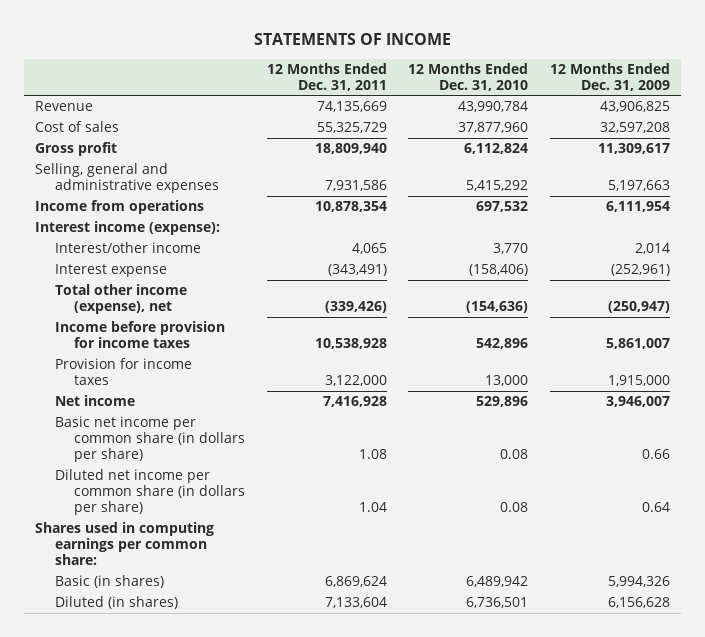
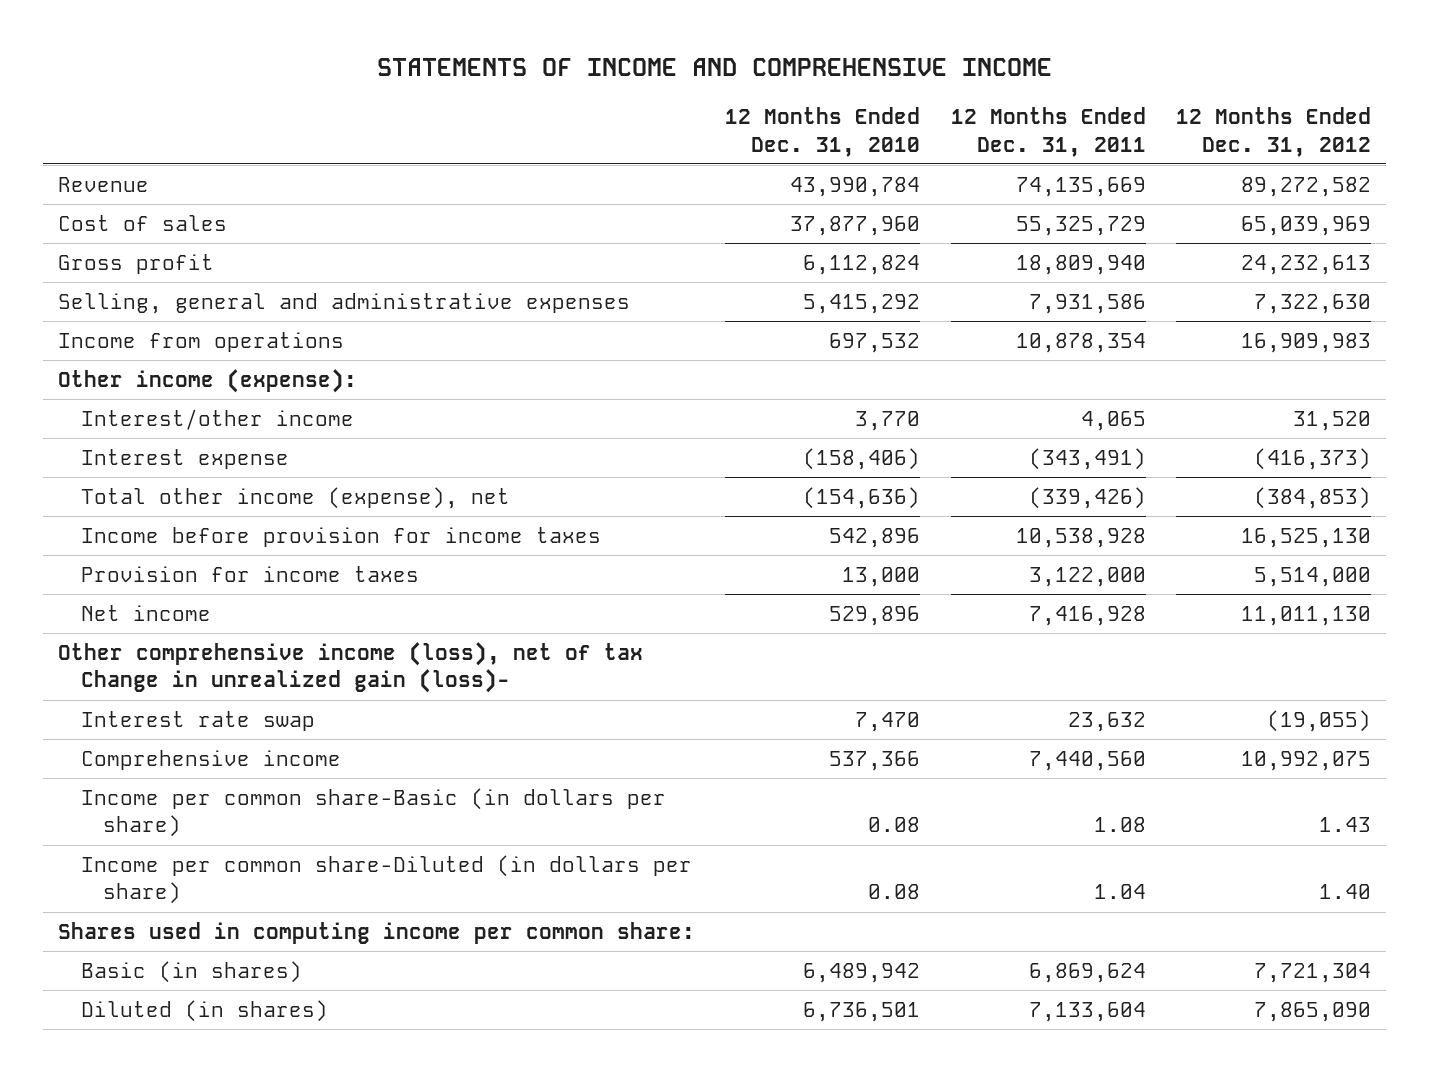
[254,33,452,46] STATEMENTS OF INCOME -> [376,58,1052,77] STATEMENTS OF INCOME AND COMPREHENSIVE INCOME
[549,62,670,91] 12 Months Ended Dec. 31, 2009 -> none
none -> [1175,107,1371,157] 12 Months Ended Dec. 31, 2012
[34,221,220,236] Interest income (expense): -> [58,368,358,393] Other income (expense):
none -> [58,641,644,694] Other comprehensive income (loss), net of tax Change in unrealized gain (loss)-
none -> [80,710,315,731] Interest rate swap
none -> [80,749,341,770] Comprehensive income
[54,416,246,463] Basic net income per common share (in dollars per share) -> [80,787,666,838] Income per common share-Basic (in dollars per share)
[54,469,246,516] Diluted net income per common share (in dollars per share) -> [80,854,692,905] Income per common share-Diluted (in dollars per share)
[34,522,214,566] Shares used in computing earnings per common share: -> [58,921,696,944] Shares used in computing income per common share:

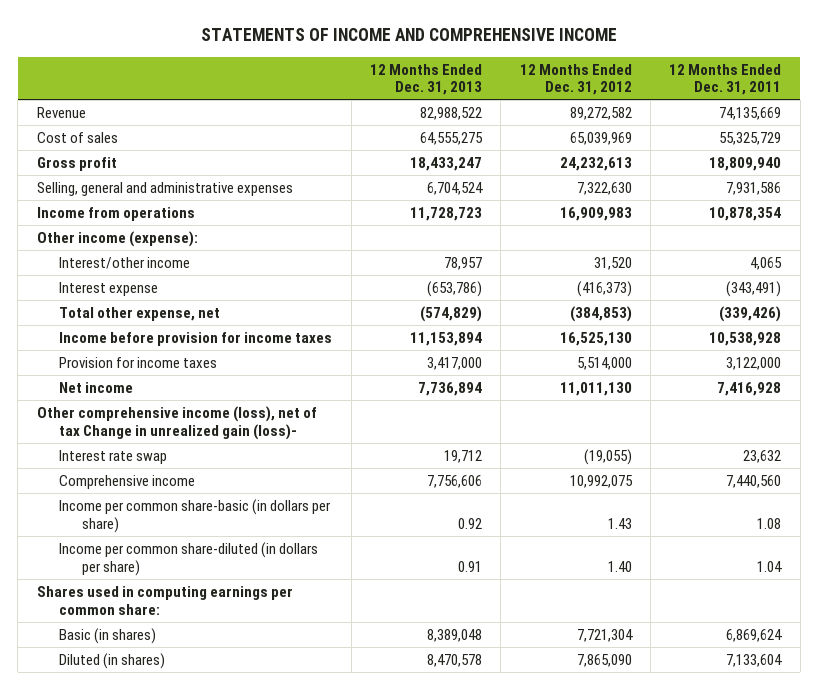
[725,107,921,157] 12 Months Ended Dec. 31, 2010 -> none
none -> [369,63,482,96] 12 Months Ended Dec. 31, 2013
[80,486,510,509] Total other income (expense), net -> [59,306,221,321] Total other expense, net
[80,787,666,838] Income per common share-Basic (in dollars per share) -> [59,498,332,533] Income per common share-basic (in dollars per share)
[80,854,692,905] Income per common share-Diluted (in dollars per share) -> [59,541,319,576] Income per common share-diluted (in dollars per share)
[58,921,696,944] Shares used in computing income per common share: -> [36,585,293,615] Shares used in computing earnings per common share:

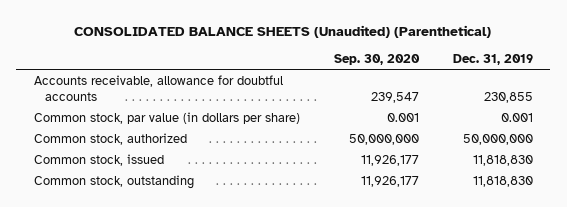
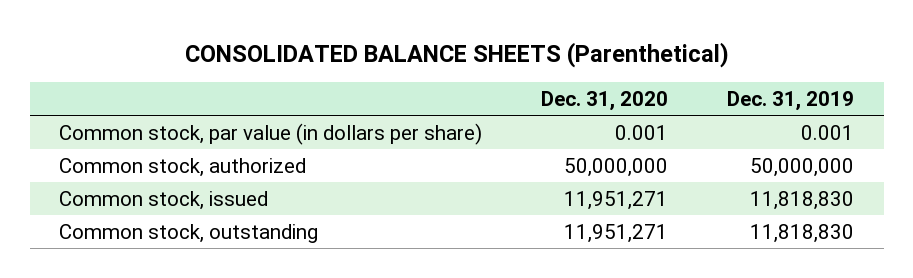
[74,24,492,38] CONSOLIDATED BALANCE SHEETS (Unaudited) (Parenthetical) -> [184,41,729,68] CONSOLIDATED BALANCE SHEETS (Parenthetical)
[333,53,420,65] Sep. 30, 2020 -> none
none -> [541,91,669,112] Dec. 31, 2020
[33,74,283,101] Accounts receivable, allowance for doubtful accounts -> none

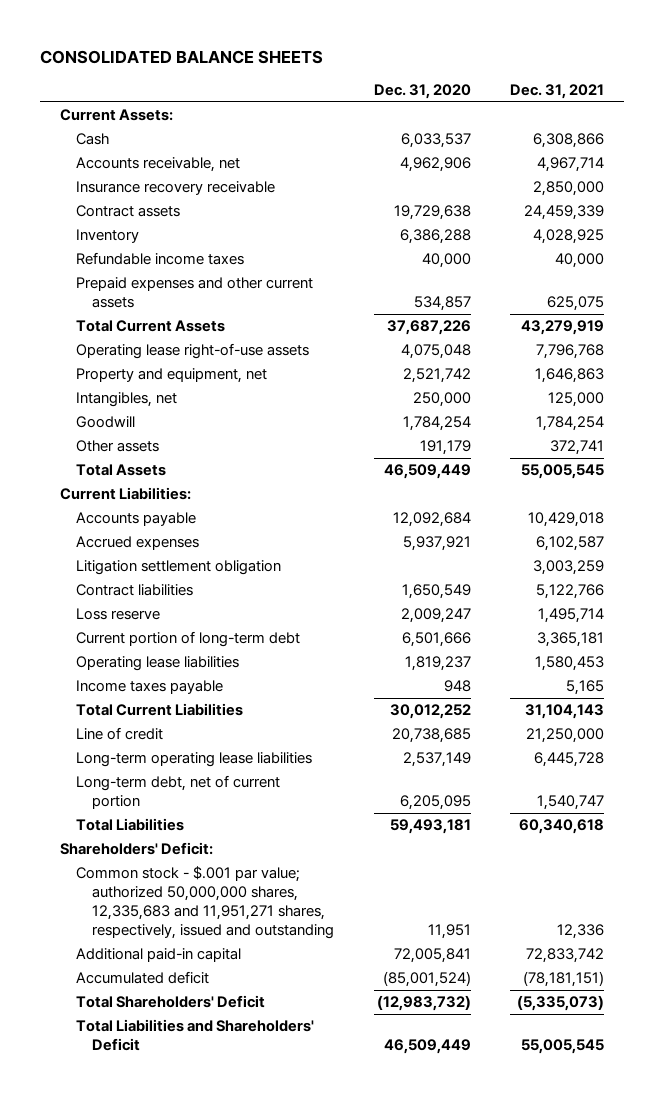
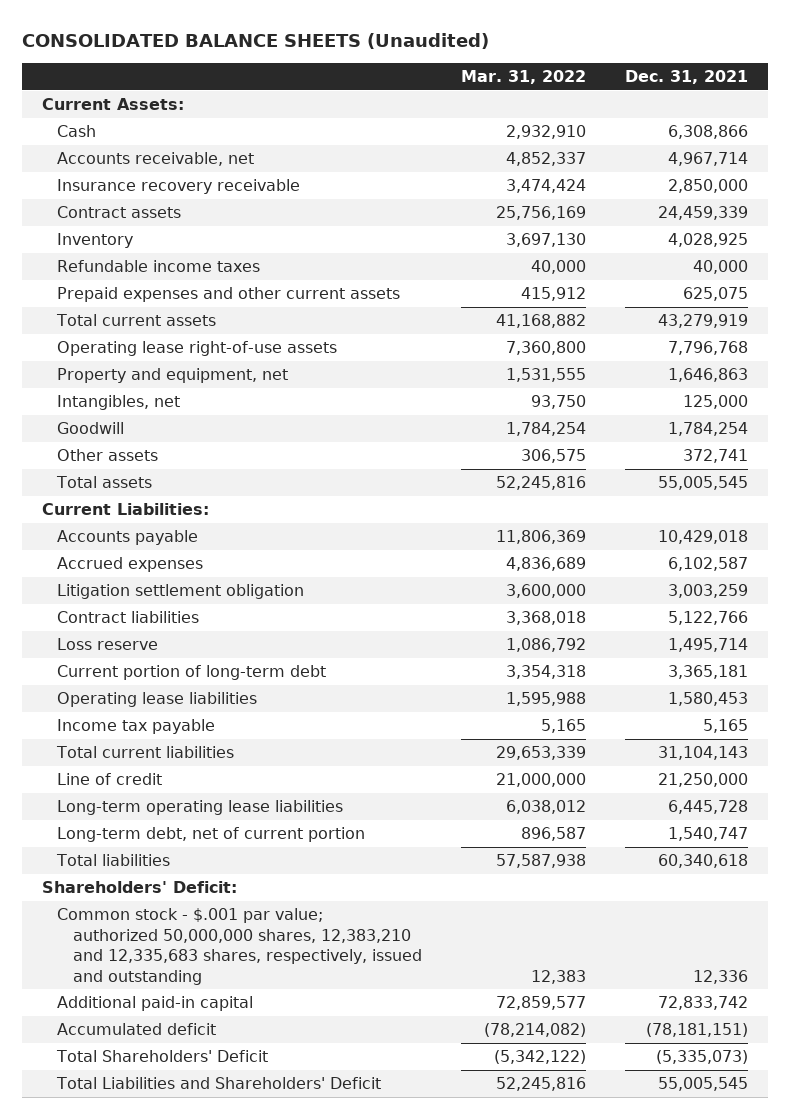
[39,49,323,64] CONSOLIDATED BALANCE SHEETS -> [22,32,490,49] CONSOLIDATED BALANCE SHEETS (Unaudited)
[373,83,471,99] Dec. 31, 2020 -> none
none -> [460,69,586,84] Mar. 31, 2022
[75,320,225,333] Total Current Assets -> [56,314,217,327] Total current assets
[75,464,166,477] Total Assets -> [56,476,153,489] Total assets
[75,680,223,695] Income taxes payable -> [57,719,216,735] Income tax payable
[75,703,243,717] Total Current Liabilities -> [56,746,235,759] Total current liabilities
[75,818,184,832] Total Liabilities -> [56,854,171,867] Total liabilities
[75,866,335,940] Common stock - $.001 par value; authorized 50,000,000 shares, 12,335,683 and 11,951,271 shares, respectively, issued and outstanding -> [57,908,422,985] Common stock - $.001 par value; authorized 50,000,000 shares, 12,383,210 and 12,335,683 shares, respectively, issued and outstanding

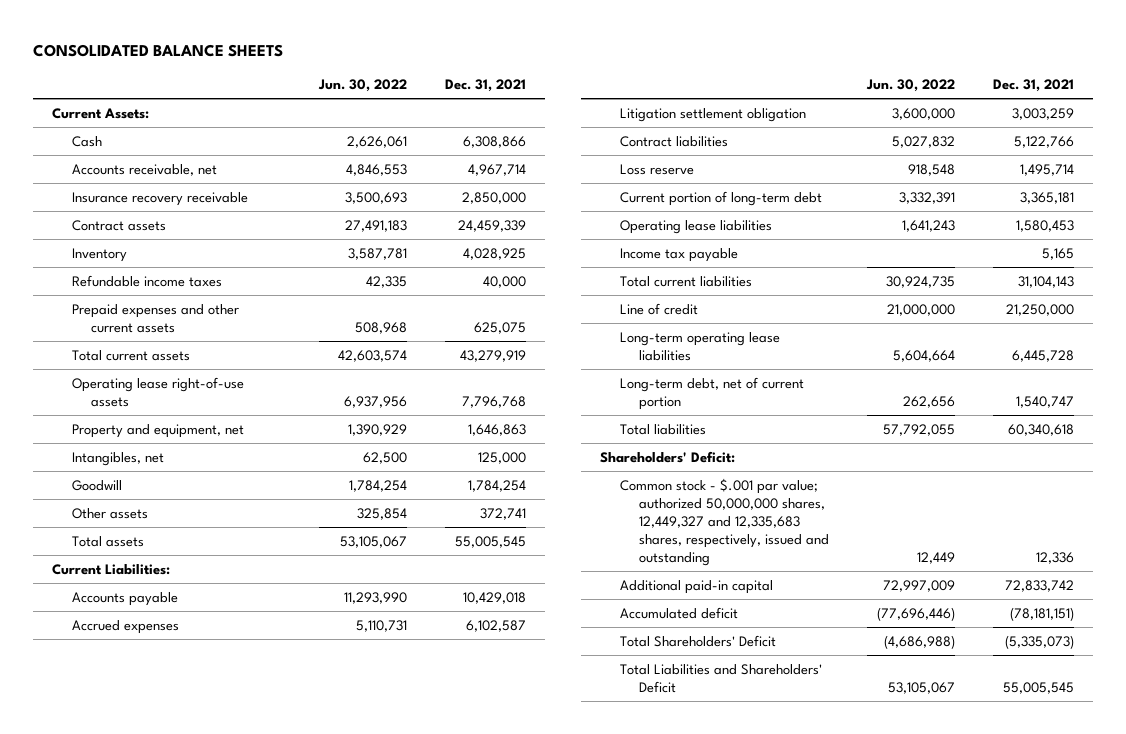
[22,32,490,49] CONSOLIDATED BALANCE SHEETS (Unaudited) -> [33,43,284,57] CONSOLIDATED BALANCE SHEETS
[460,69,586,84] Mar. 31, 2022 -> none
none -> [318,79,408,93] Jun. 30, 2022
[57,908,422,985] Common stock - $.001 par value; authorized 50,000,000 shares, 12,383,210 and 12,335,683 shares, respectively, issued and outstanding -> [619,477,830,566] Common stock - $.001 par value; authorized 50,000,000 shares, 12,449,327 and 12,335,683 shares, respectively, issued and outstanding

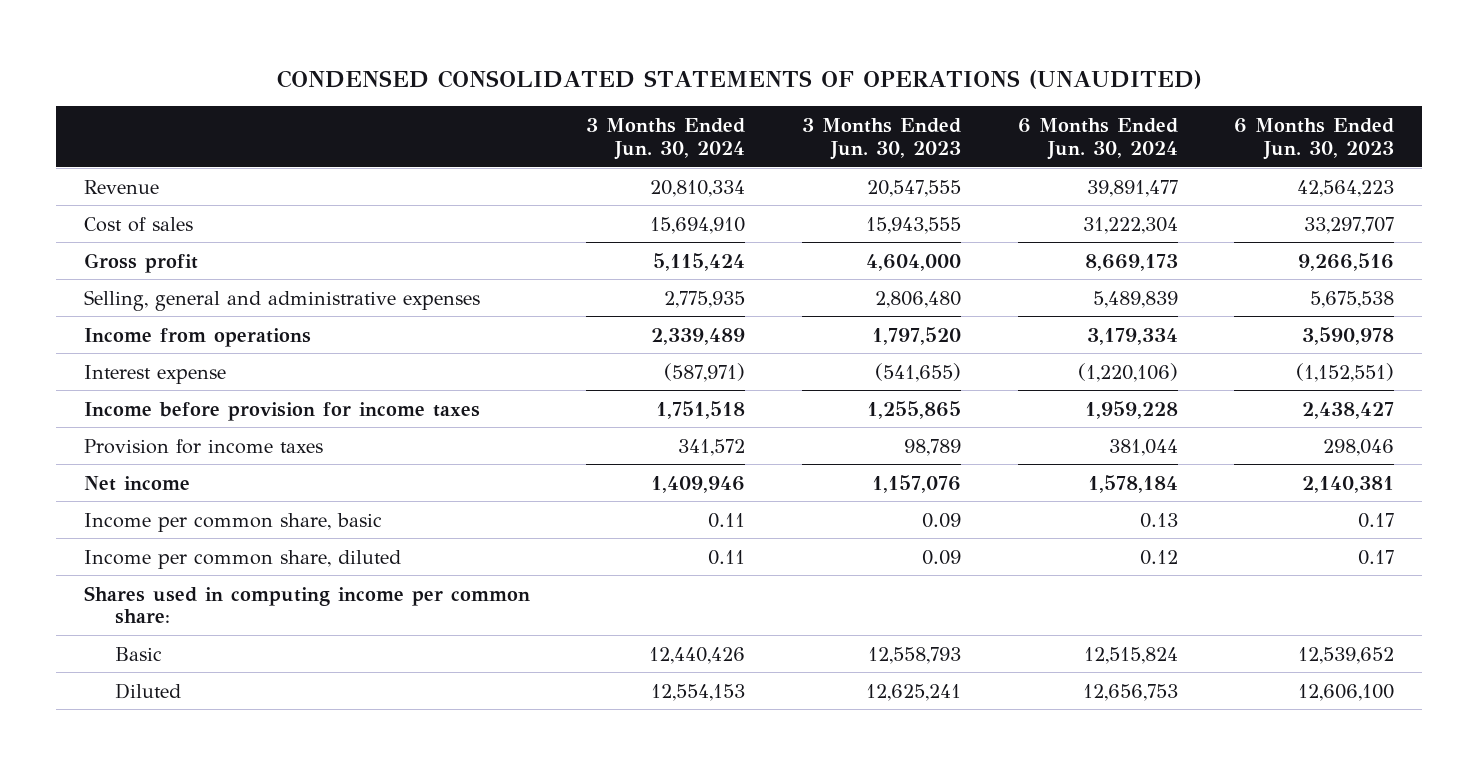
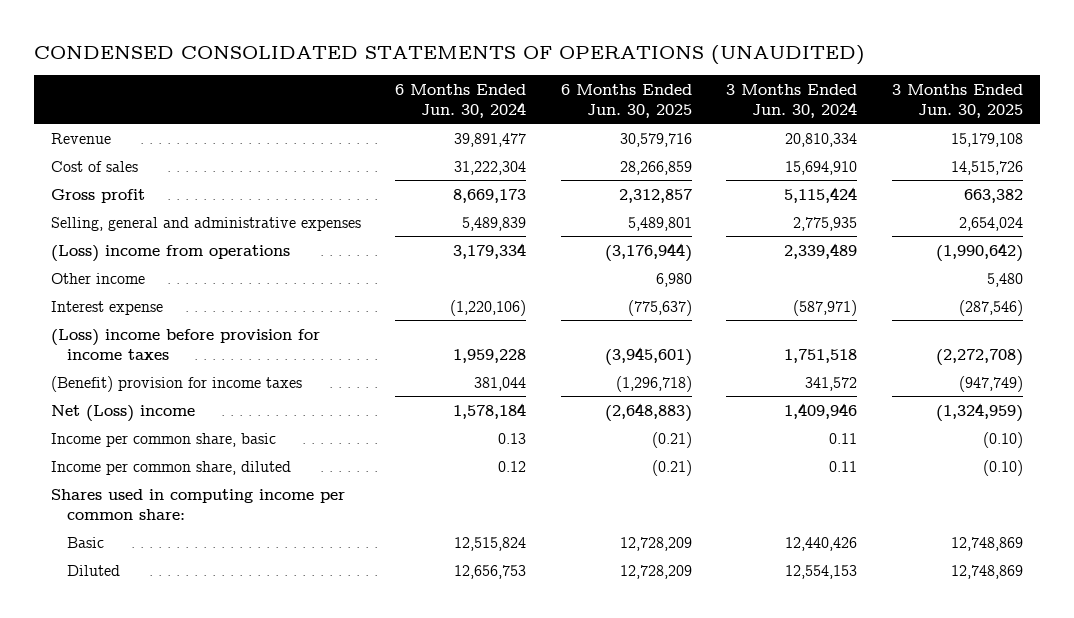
[801,117,961,160] 3 Months Ended Jun. 30, 2023 -> none
[1234,117,1395,160] 6 Months Ended Jun. 30, 2023 -> none
none -> [560,83,692,118] 6 Months Ended Jun. 30, 2025
none -> [891,83,1023,118] 3 Months Ended Jun. 30, 2025
[83,327,311,347] Income from operations -> [50,244,290,262] (Loss) income from operations
none -> [50,272,145,284] Other income
[83,401,480,421] Income before provision for income taxes -> [50,328,320,360] (Loss) income before provision for income taxes
[83,438,323,454] Provision for income taxes -> [50,375,302,392] (Benefit) provision for income taxes
[83,475,190,491] Net income -> [50,404,195,422] Net (Loss) income

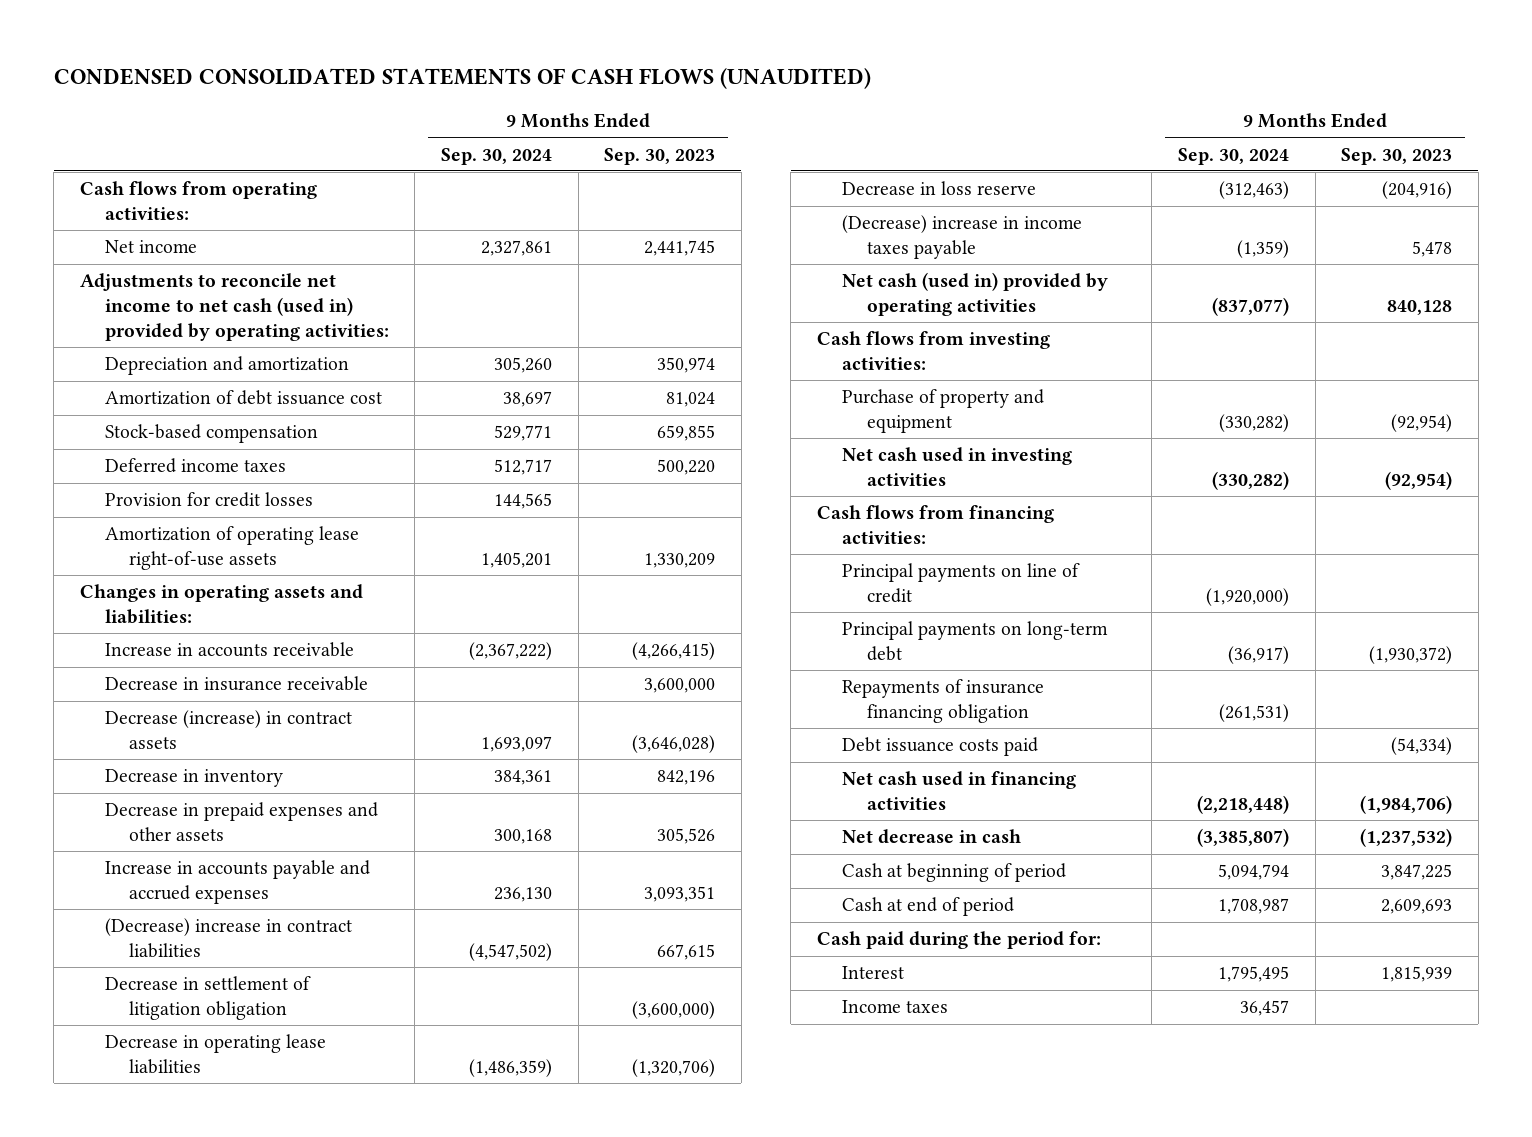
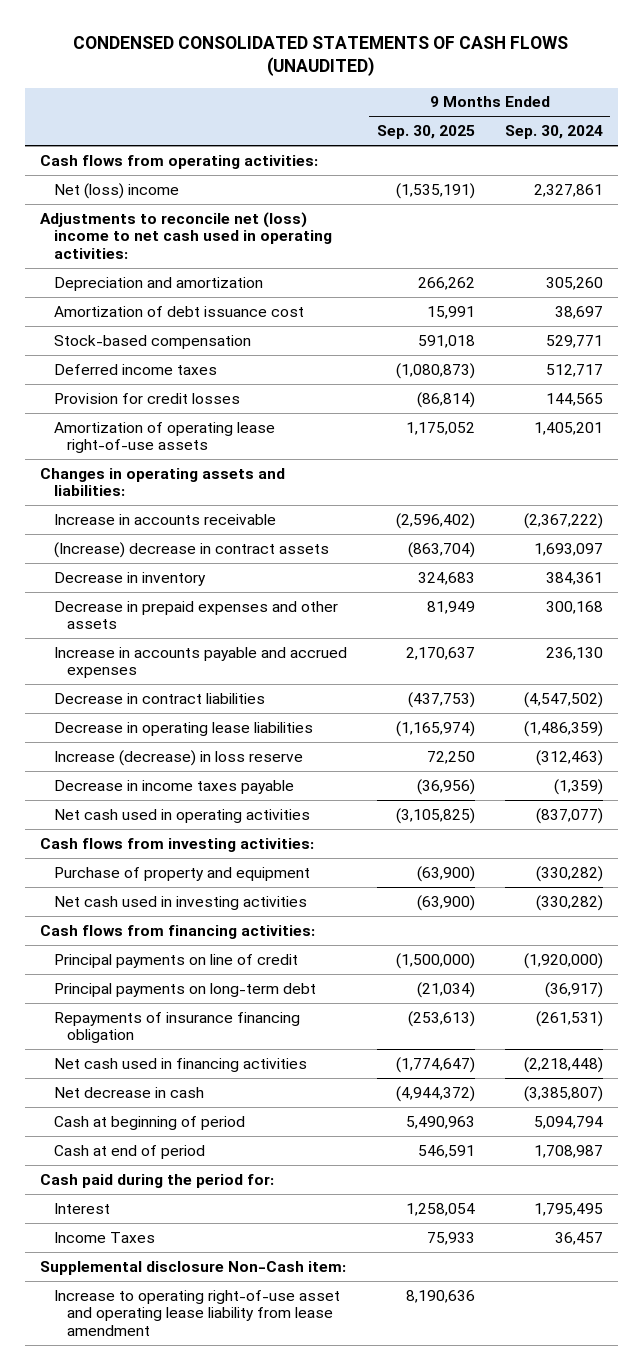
[604,147,716,165] Sep. 30, 2023 -> none
none -> [376,125,475,140] Sep. 30, 2025
[104,240,197,254] Net income -> [53,182,179,199] Net (loss) income
[79,273,389,341] Adjustments to reconcile net income to net cash (used in) provided by operating activities: -> [40,211,332,260] Adjustments to reconcile net (loss) income to net cash used in operating activities:
[104,676,368,692] Decrease in insurance receivable -> none
[104,710,352,750] Decrease (increase) in contract assets -> [53,541,329,558] (Increase) decrease in contract assets
[104,976,311,1021] Decrease in settlement of litigation obligation -> none
[104,918,352,959] (Decrease) increase in contract liabilities -> [53,692,265,704] Decrease in contract liabilities
[841,181,1036,196] Decrease in loss reserve -> [53,749,303,766] Increase (decrease) in loss reserve
[841,215,1082,260] (Decrease) increase in income taxes payable -> [53,779,294,794] Decrease in income taxes payable
[841,272,1108,317] Net cash (used in) provided by operating activities -> [53,808,310,823] Net cash used in operating activities
[841,737,1038,757] Debt issuance costs paid -> none
[841,1000,948,1014] Income taxes -> [53,1231,155,1243] Income Taxes
none -> [40,1260,347,1275] Supplemental disclosure Non-Cash item:
none -> [53,1289,340,1337] Increase to operating right-of-use asset and operating lease liability from lease amendment

